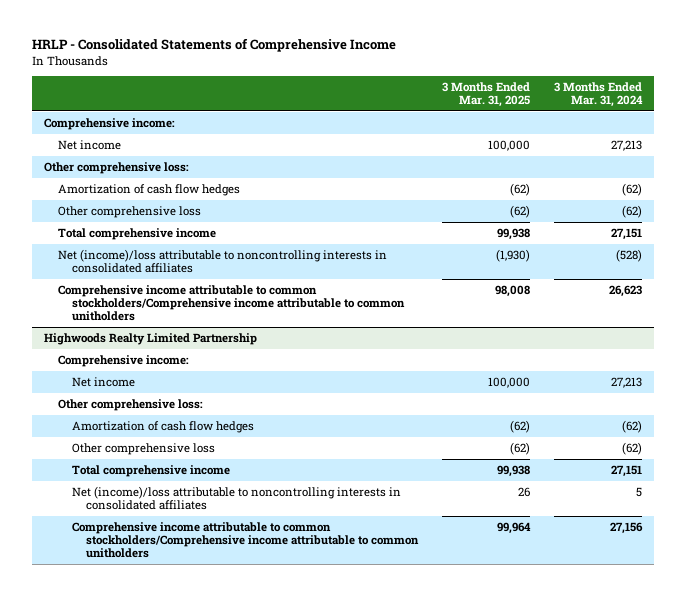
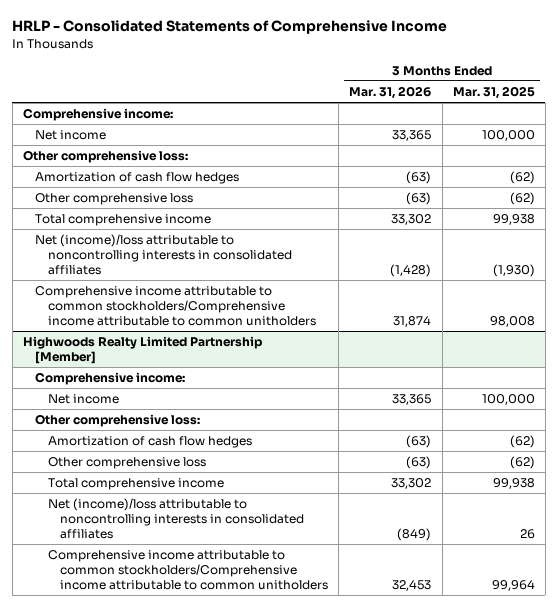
[553,81,643,108] 3 Months Ended Mar. 31, 2024 -> none
none -> [349,85,432,99] Mar. 31, 2026
[43,332,257,345] Highwoods Realty Limited Partnership -> [23,336,263,364] Highwoods Realty Limited Partnership [Member]

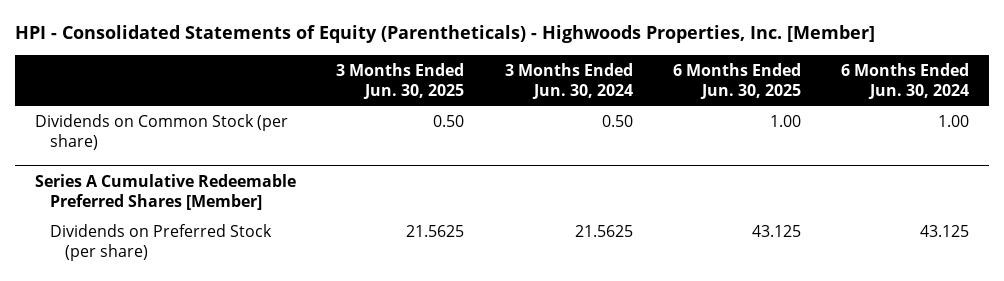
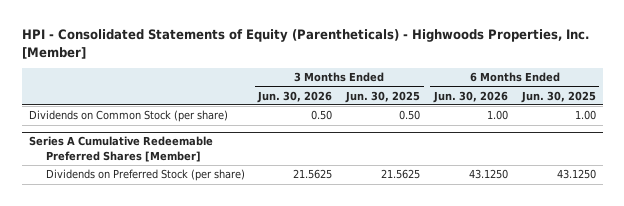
[504,62,633,99] 3 Months Ended Jun. 30, 2024 -> none
[841,62,970,99] 6 Months Ended Jun. 30, 2024 -> none
none -> [257,90,333,103] Jun. 30, 2026
none -> [432,90,508,103] Jun. 30, 2026
[751,224,801,237] 43.125 -> [556,169,596,180] 43.1250

